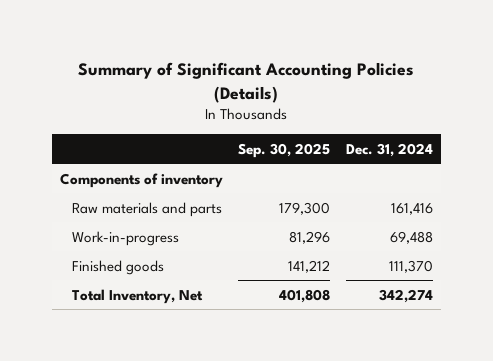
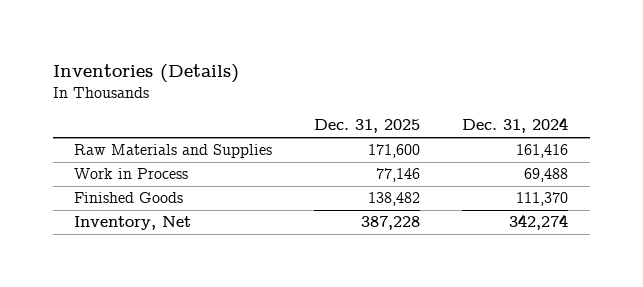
[78,62,415,103] Summary of Significant Accounting Policies (Details) -> [53,63,240,83] Inventories (Details)
[238,142,331,158] Sep. 30, 2025 -> none
none -> [314,119,421,134] Dec. 31, 2025
[59,172,223,188] Components of inventory -> none
[72,201,223,217] Raw materials and parts -> [74,144,273,159] Raw Materials and Supplies
[72,230,180,246] Work-in-progress -> [74,168,189,180] Work in Process
[72,259,165,275] Finished goods -> [74,192,184,204] Finished Goods
[72,288,204,304] Total Inventory, Net -> [74,216,192,231] Inventory, Net

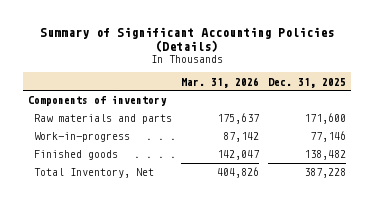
[53,63,240,83] Inventories (Details) -> [39,27,334,53] Summary of Significant Accounting Policies (Details)
[462,117,569,134] Dec. 31, 2024 -> none
none -> [180,76,259,88] Mar. 31, 2026
none -> [27,95,167,107] Components of inventory
[74,144,273,159] Raw Materials and Supplies -> [33,114,172,125] Raw materials and parts
[74,168,189,180] Work in Process -> [33,132,130,143] Work-in-progress
[74,192,184,204] Finished Goods -> [33,150,118,161] Finished goods
[74,216,192,231] Inventory, Net -> [33,168,154,179] Total Inventory, Net

